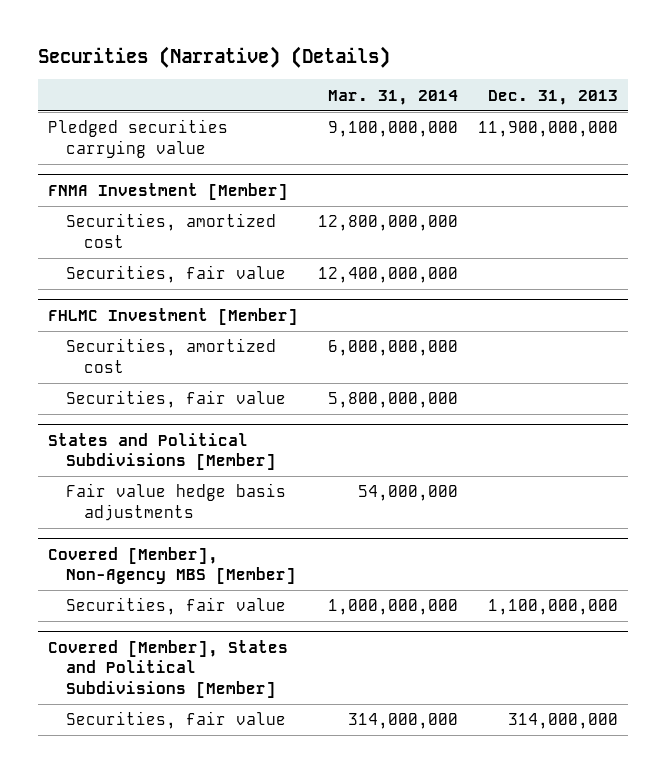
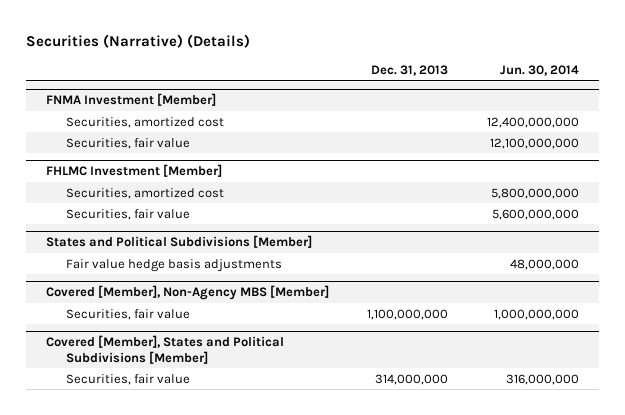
[327,89,458,105] Mar. 31, 2014 -> none
none -> [500,65,580,77] Jun. 30, 2014
[47,119,228,158] Pledged securities carrying value -> none

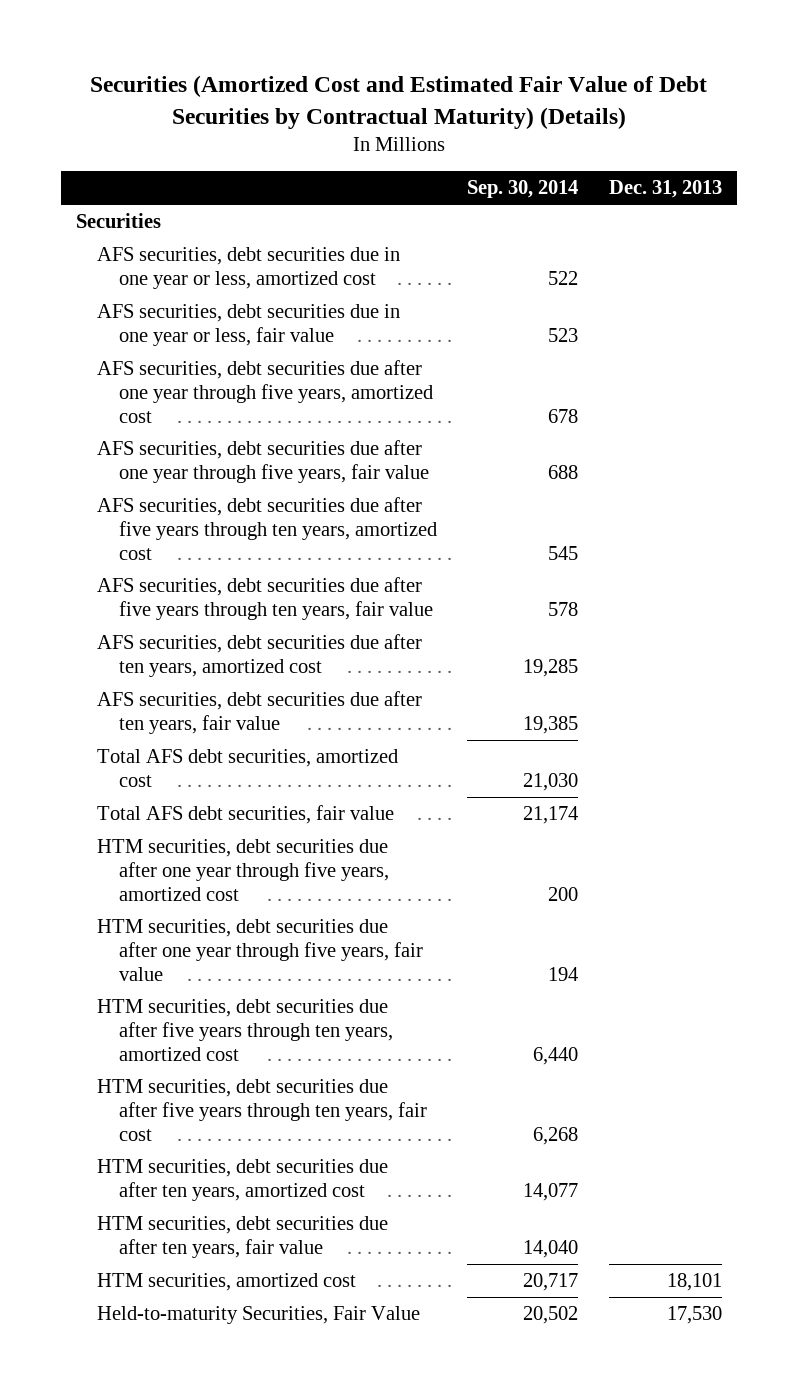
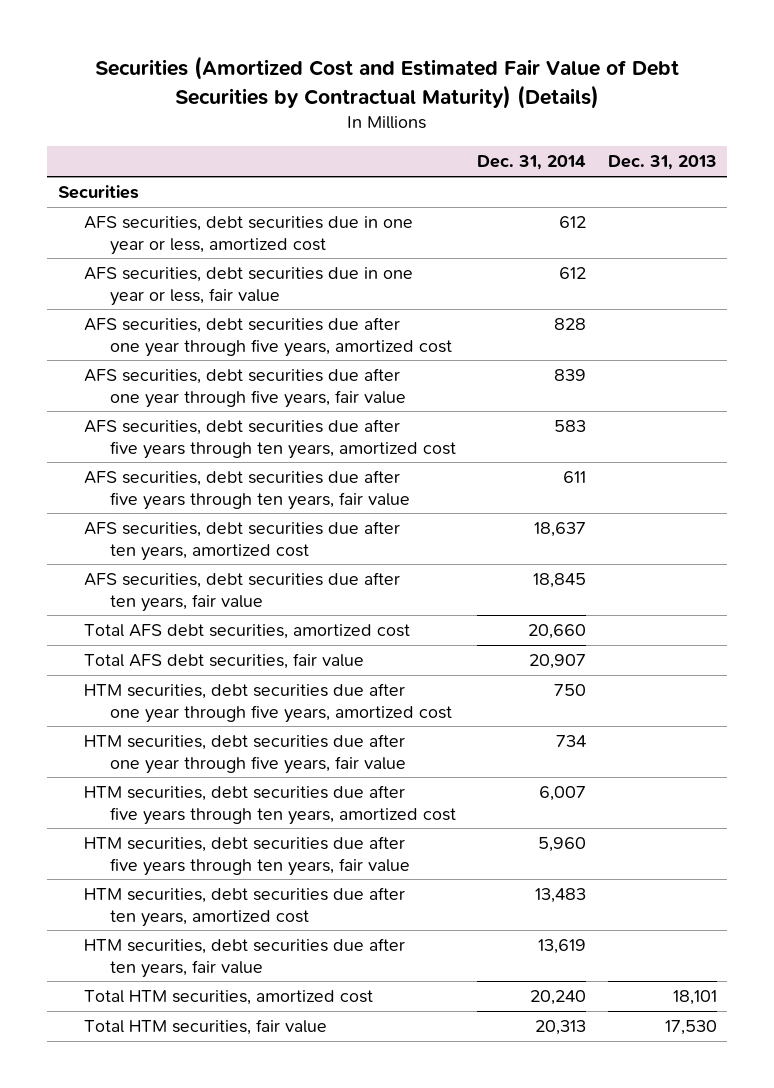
[467,180,579,199] Sep. 30, 2014 -> none
none -> [477,155,587,171] Dec. 31, 2014
[97,1079,427,1141] HTM securities, debt securities due after five years through ten years, fair cost -> [84,836,411,876] HTM securities, debt securities due after five years through ten years, fair value
[97,1273,357,1292] HTM securities, amortized cost -> [84,990,374,1006] Total HTM securities, amortized cost
[97,1306,421,1325] Held-to-maturity Securities, Fair Value -> [84,1019,328,1036] Total HTM securities, fair value

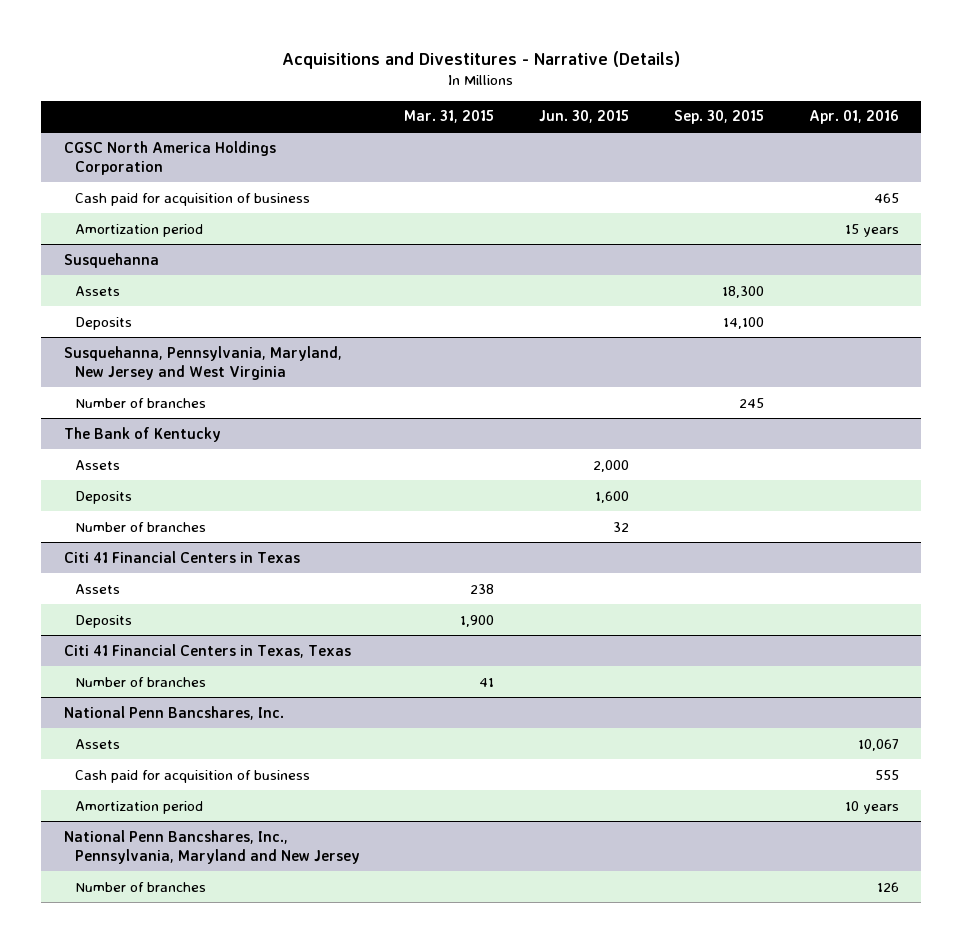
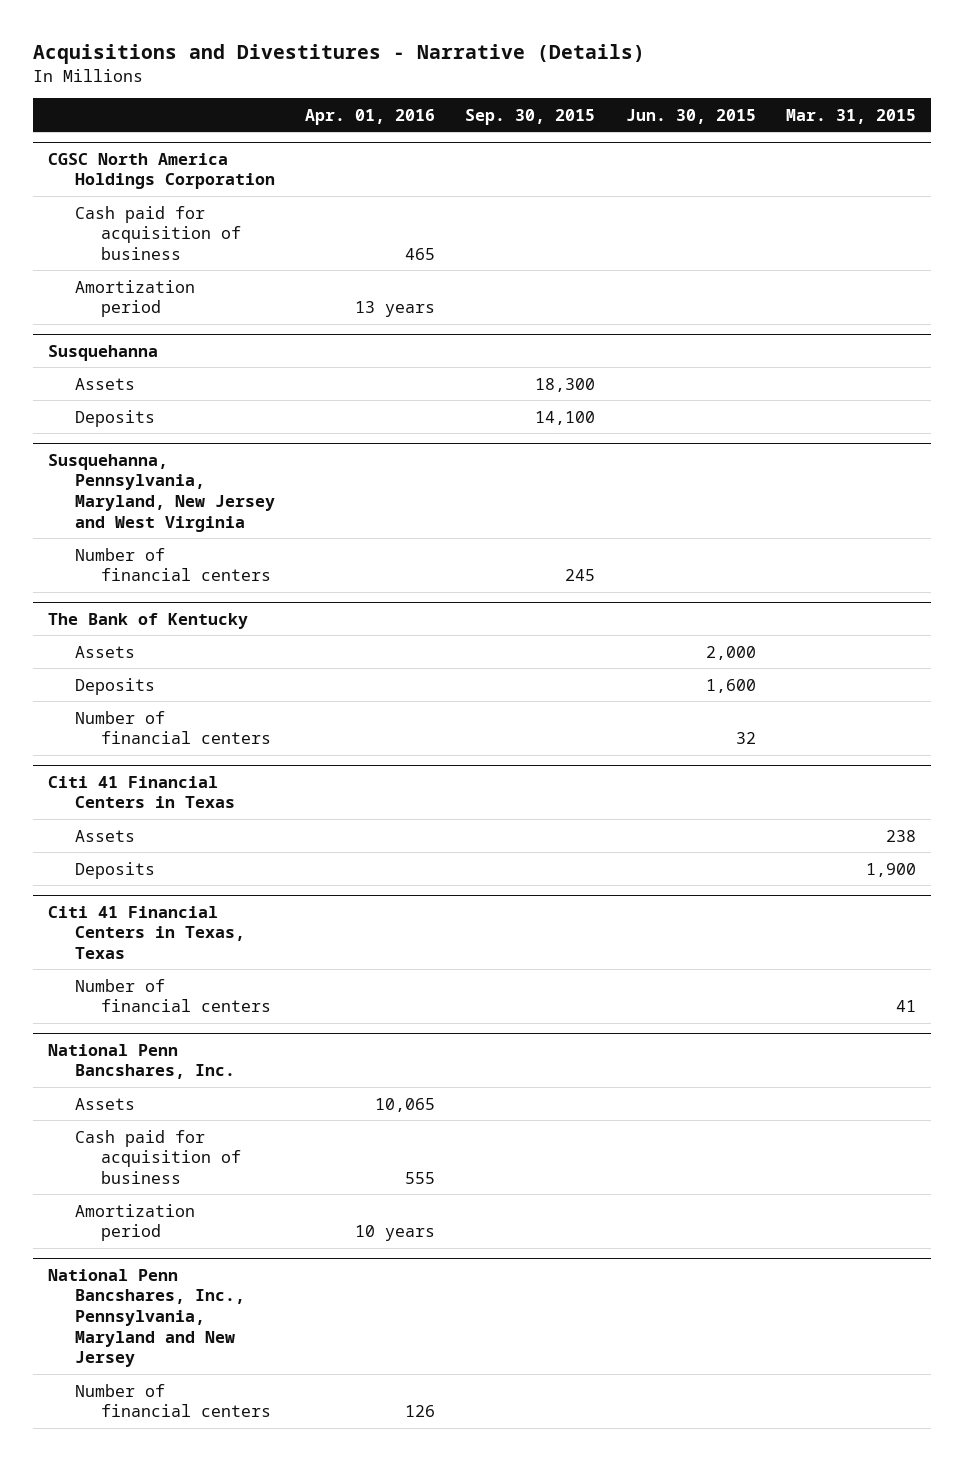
[844,223,899,237] 15 years -> [355,301,436,318] 13 years
[74,397,206,408] Number of branches -> [74,547,272,582] Number of financial centers
[74,521,206,532] Number of branches -> [74,710,272,745] Number of financial centers
[74,676,206,687] Number of branches -> [74,978,272,1013] Number of financial centers
[857,738,899,751] 10,067 -> [375,1097,436,1112] 10,065
[74,881,206,892] Number of branches -> [74,1383,272,1418] Number of financial centers

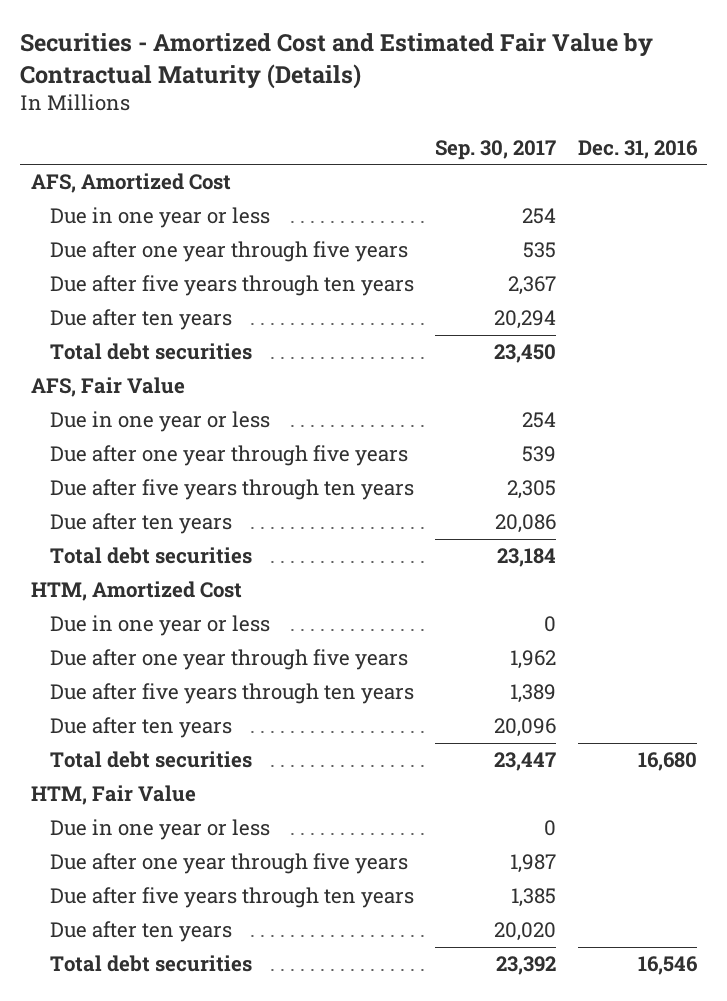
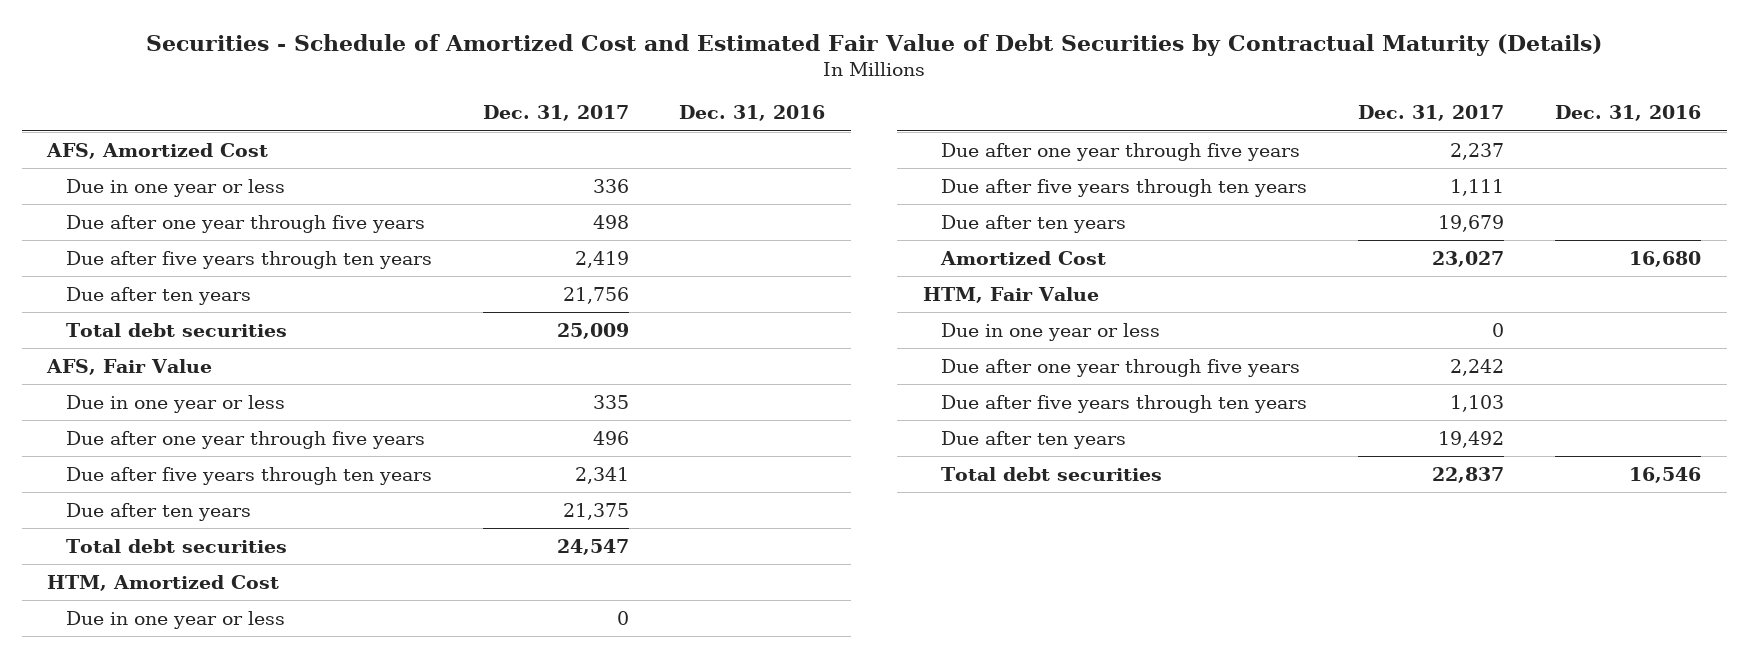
[19,33,653,89] Securities - Amortized Cost and Estimated Fair Value by Contractual Maturity (Details) -> [146,33,1603,56] Securities - Schedule of Amortized Cost and Estimated Fair Value of Debt Securities by Contractual Maturity (Details)
[435,139,557,160] Sep. 30, 2017 -> none
none -> [482,105,629,122] Dec. 31, 2017
[50,751,253,769] Total debt securities -> [940,250,1107,265] Amortized Cost

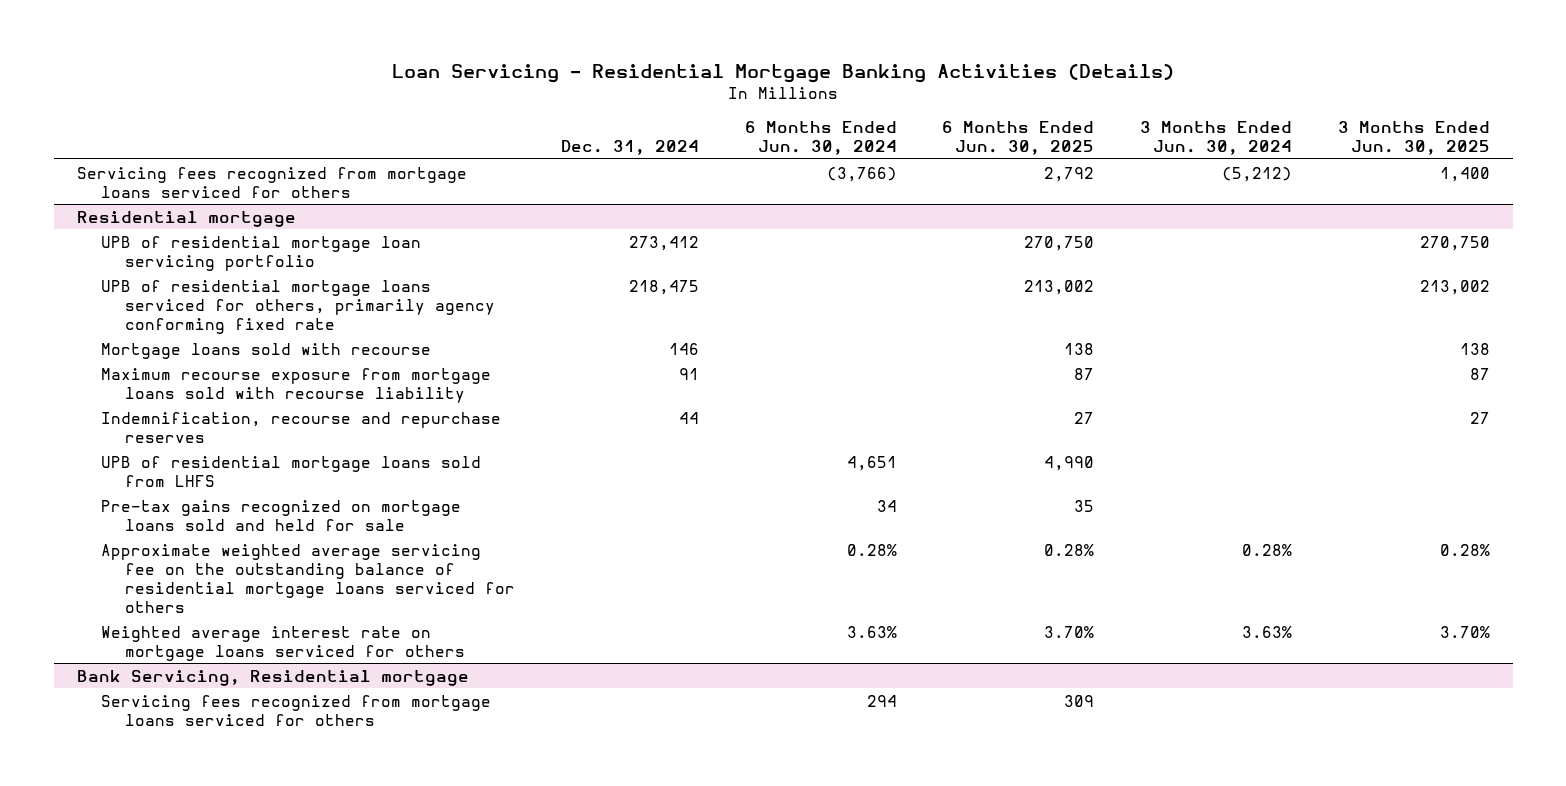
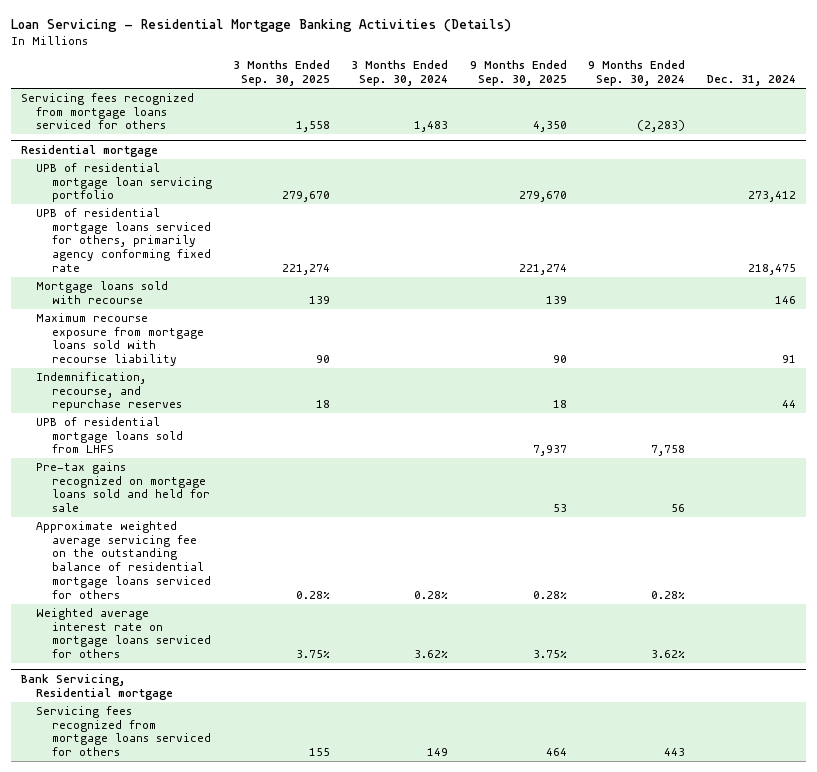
[744,120,897,155] 6 Months Ended Jun. 30, 2024 -> none
[942,120,1095,155] 6 Months Ended Jun. 30, 2025 -> none
[1140,120,1293,155] 3 Months Ended Jun. 30, 2024 -> none
[1337,120,1490,155] 3 Months Ended Jun. 30, 2025 -> none
none -> [233,60,331,87] 3 Months Ended Sep. 30, 2025
none -> [351,60,449,87] 3 Months Ended Sep. 30, 2024
none -> [469,60,567,87] 9 Months Ended Sep. 30, 2025
none -> [588,60,686,87] 9 Months Ended Sep. 30, 2024
[100,411,501,443] Indemnification, recourse and repurchase reserves -> [36,372,182,412] Indemnification, recourse, and repurchase reserves

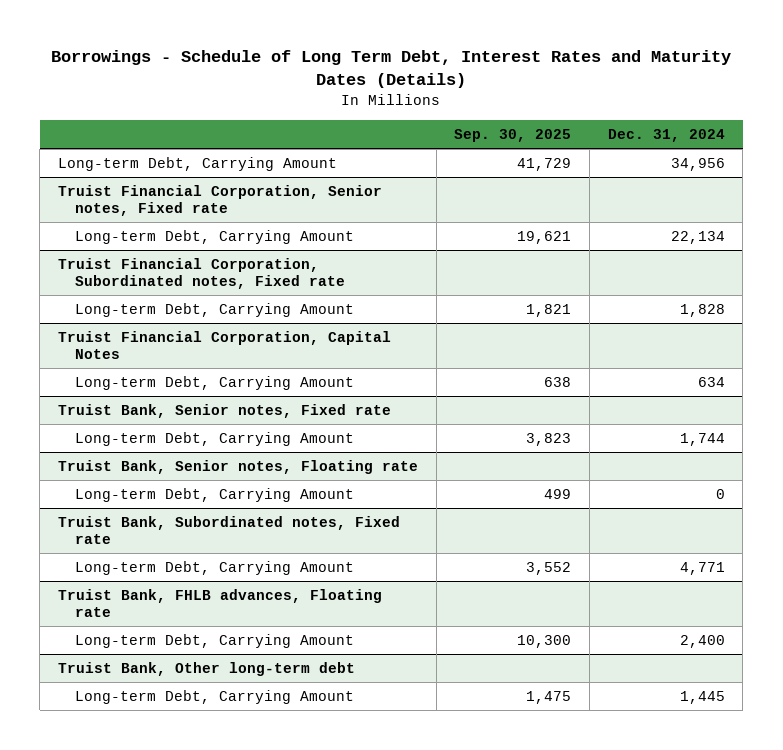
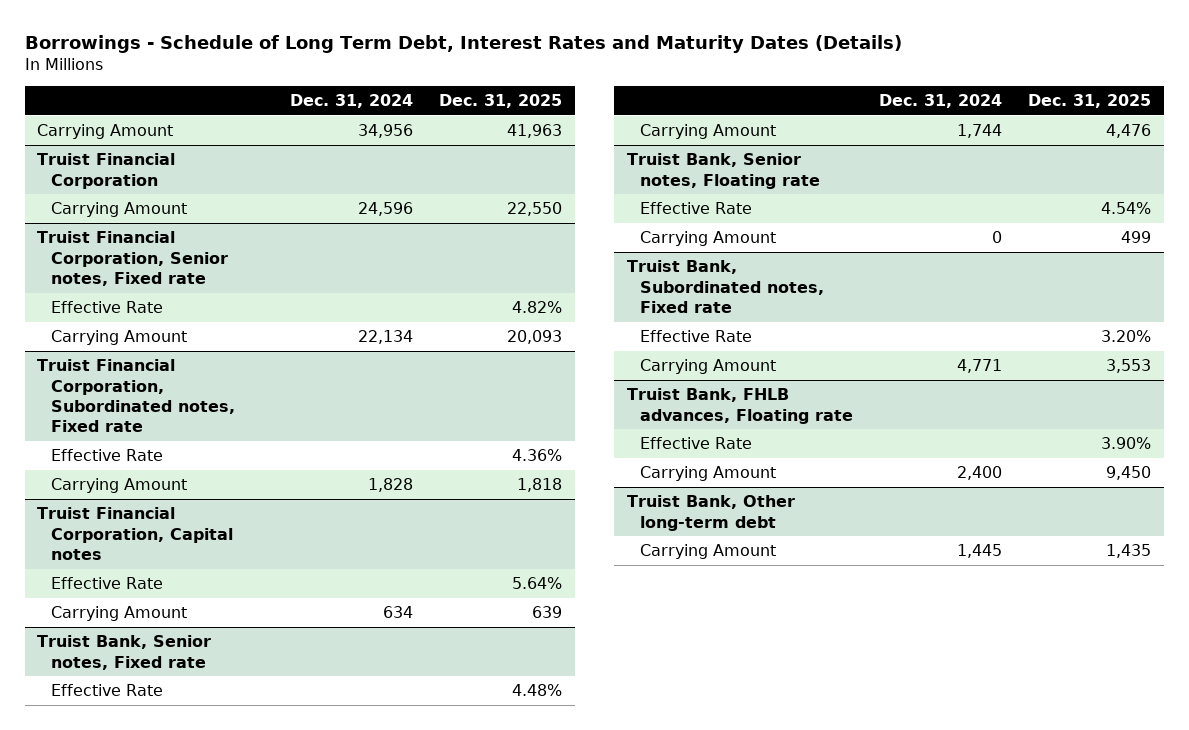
[454,128,572,142] Sep. 30, 2025 -> none
none -> [438,94,562,109] Dec. 31, 2025
[57,157,337,172] Long-term Debt, Carrying Amount -> [37,124,174,140] Carrying Amount
none -> [37,153,176,189] Truist Financial Corporation
none -> [50,202,187,218] Carrying Amount
none -> [50,301,163,314] Effective Rate
[74,230,354,245] Long-term Debt, Carrying Amount -> [50,330,187,346] Carrying Amount
none -> [50,449,163,462] Effective Rate
[74,303,354,318] Long-term Debt, Carrying Amount -> [50,478,187,494] Carrying Amount
[57,331,391,360] Truist Financial Corporation, Capital Notes -> [37,507,233,560] Truist Financial Corporation, Capital notes
none -> [50,577,163,590] Effective Rate
[74,376,354,391] Long-term Debt, Carrying Amount -> [50,606,187,622] Carrying Amount
none -> [50,684,163,697] Effective Rate
[74,432,354,447] Long-term Debt, Carrying Amount -> [640,124,777,140] Carrying Amount
none -> [640,202,753,215] Effective Rate
[74,488,354,503] Long-term Debt, Carrying Amount -> [640,231,777,247] Carrying Amount
none -> [640,330,753,343] Effective Rate
[74,561,354,576] Long-term Debt, Carrying Amount -> [640,359,777,375] Carrying Amount
none -> [640,437,753,450] Effective Rate
[74,634,354,649] Long-term Debt, Carrying Amount -> [640,466,777,482] Carrying Amount
[74,690,354,705] Long-term Debt, Carrying Amount -> [640,544,777,560] Carrying Amount

